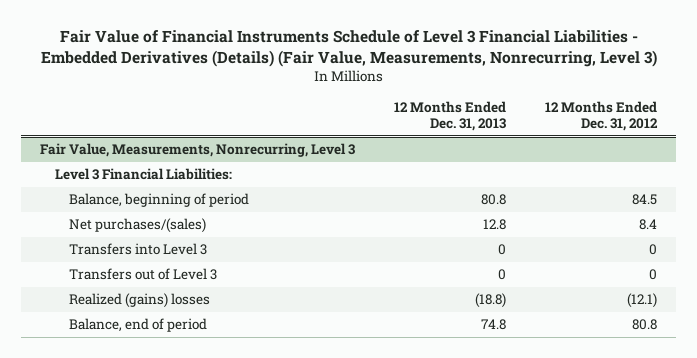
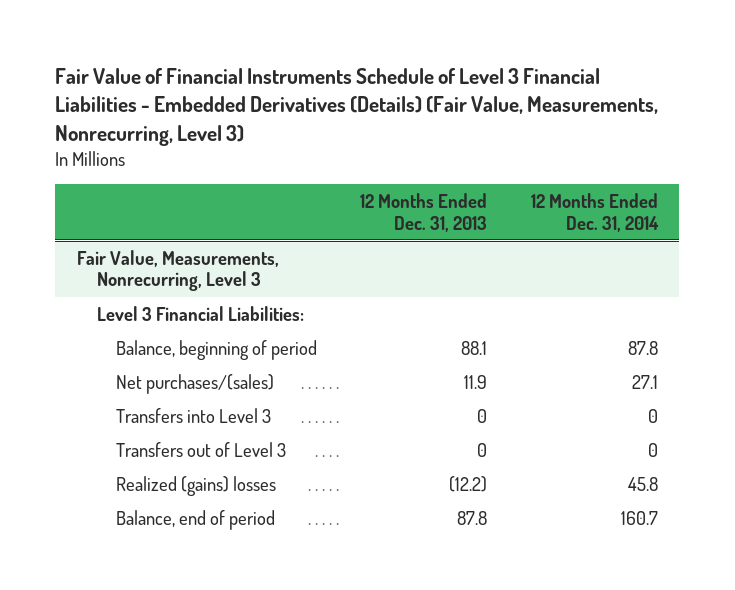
[544,101,658,132] 12 Months Ended Dec. 31, 2012 -> none
none -> [530,192,659,232] 12 Months Ended Dec. 31, 2014
[481,194,507,206] 80.8 -> [461,340,488,355] 88.1
[483,219,507,231] 12.8 -> [464,374,488,389] 11.9
[475,293,507,309] (18.8) -> [449,475,488,492] (12.2)
[481,319,507,331] 74.8 -> [457,510,488,525] 87.8

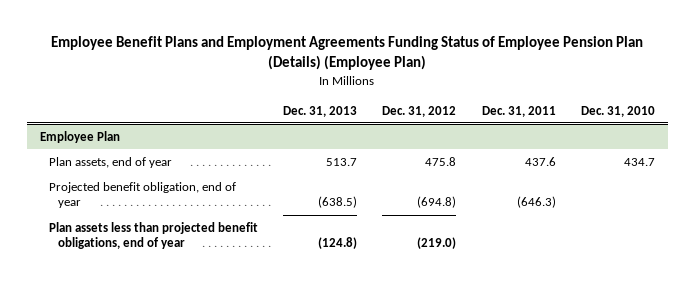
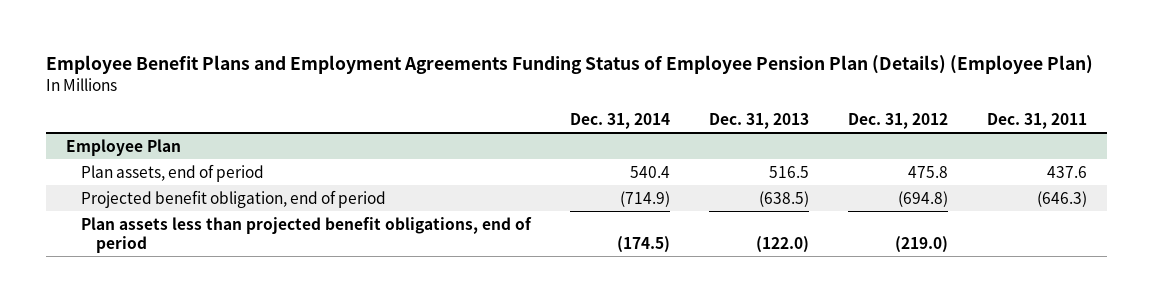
[581,105,656,117] Dec. 31, 2010 -> none
none -> [570,112,671,129] Dec. 31, 2014
[48,156,172,168] Plan assets, end of year -> [80,163,264,182] Plan assets, end of period
[326,157,358,166] 513.7 -> [769,165,810,178] 516.5
[48,181,236,209] Projected benefit obligation, end of year -> [80,189,386,208] Projected benefit obligation, end of period
[48,221,258,250] Plan assets less than projected benefit obligations, end of year -> [80,216,532,253] Plan assets less than projected benefit obligations, end of period
[318,237,358,250] (124.8) -> [756,235,810,253] (122.0)

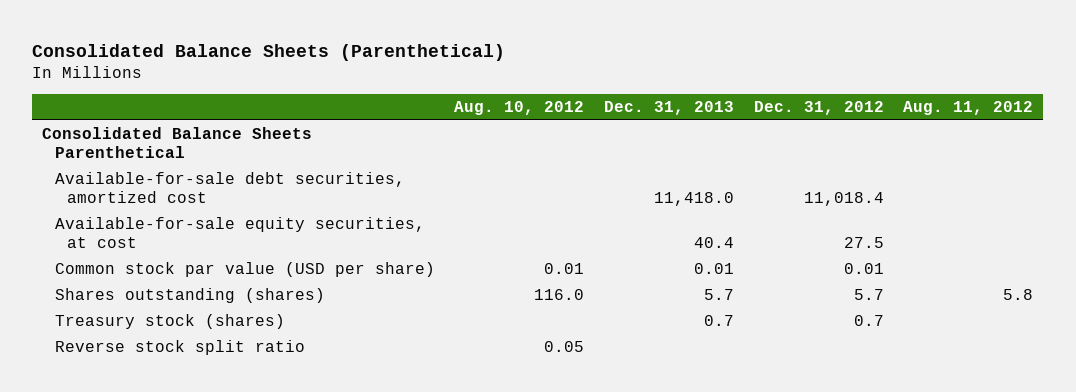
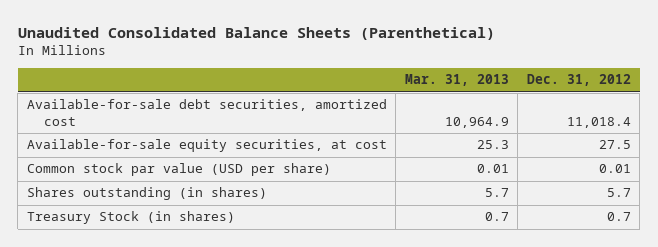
[32,43,506,61] Consolidated Balance Sheets (Parenthetical) -> [17,26,495,40] Unaudited Consolidated Balance Sheets (Parenthetical)
[454,101,585,116] Aug. 10, 2012 -> none
[604,101,735,116] Dec. 31, 2013 -> none
[903,101,1034,116] Aug. 11, 2012 -> none
none -> [404,74,509,87] Mar. 31, 2013
[42,127,313,159] Consolidated Balance Sheets Parenthetical -> none
[54,340,305,356] Reverse stock split ratio -> none
[54,288,325,304] Shares outstanding (shares) -> [26,187,267,201] Shares outstanding (in shares)
[54,314,285,330] Treasury stock (shares) -> [26,211,235,225] Treasury Stock (in shares)

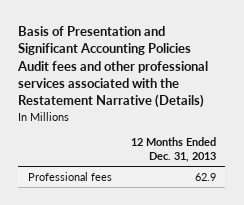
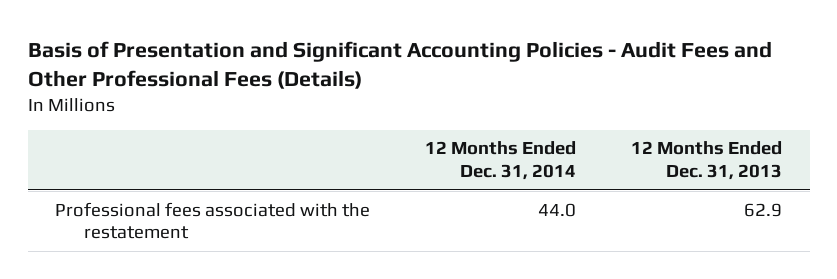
[17,25,209,109] Basis of Presentation and Significant Accounting Policies Audit fees and other professional services associated with the Restatement Narrative (Details) -> [27,40,772,89] Basis of Presentation and Significant Accounting Policies - Audit Fees and Other Professional Fees (Details)
none -> [425,141,577,181] 12 Months Ended Dec. 31, 2014
[27,172,112,182] Professional fees -> [55,201,371,240] Professional fees associated with the restatement

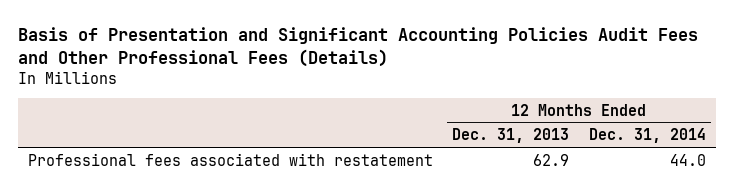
[27,40,772,89] Basis of Presentation and Significant Accounting Policies - Audit Fees and Other Professional Fees (Details) -> [17,26,698,67] Basis of Presentation and Significant Accounting Policies Audit Fees and Other Professional Fees (Details)
[55,201,371,240] Professional fees associated with the restatement -> [27,152,433,166] Professional fees associated with restatement

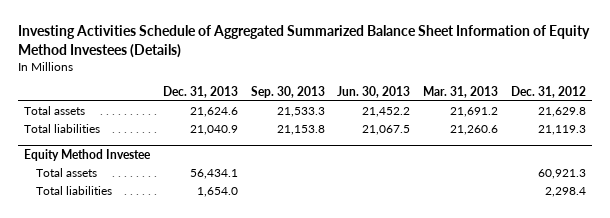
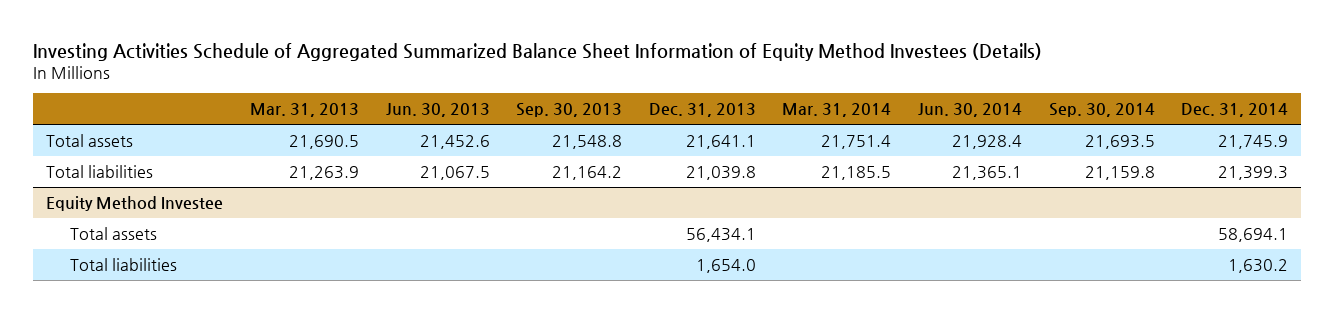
[510,86,586,99] Dec. 31, 2012 -> none
none -> [782,103,892,118] Mar. 31, 2014
none -> [917,103,1022,118] Jun. 30, 2014
none -> [1048,103,1155,118] Sep. 30, 2014
none -> [1181,103,1289,118] Dec. 31, 2014
[190,107,239,118] 21,624.6 -> [685,134,756,149] 21,641.1
[276,107,325,118] 21,533.3 -> [552,134,623,149] 21,548.8
[362,107,411,118] 21,452.2 -> [419,134,490,149] 21,452.6
[450,107,499,118] 21,691.2 -> [288,134,359,149] 21,690.5
[190,125,239,136] 21,040.9 -> [685,165,756,180] 21,039.8
[276,125,325,136] 21,153.8 -> [552,165,623,180] 21,164.2
[450,125,499,136] 21,260.6 -> [288,165,359,180] 21,263.9

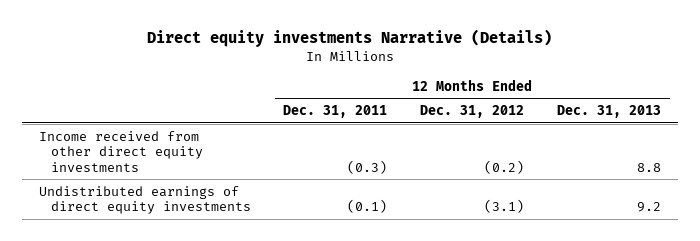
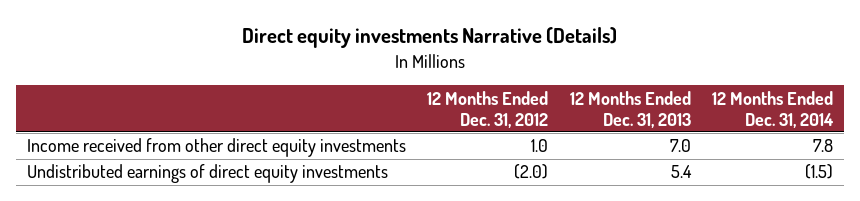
[283,105,388,119] Dec. 31, 2011 -> none
none -> [712,90,835,128] 12 Months Ended Dec. 31, 2014
[484,159,525,174] (0.2) -> [531,139,549,153] 1.0
[637,162,662,172] 8.8 -> [669,139,691,153] 7.0
[484,199,525,214] (3.1) -> [514,164,549,180] (2.0)
[637,202,662,213] 9.2 -> [670,165,692,179] 5.4

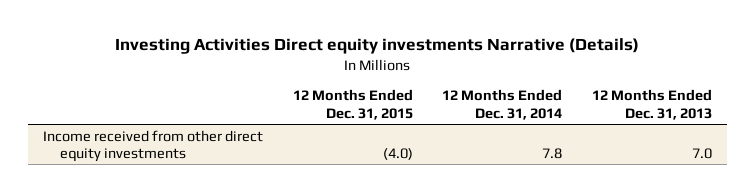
[241,27,617,49] Direct equity investments Narrative (Details) -> [115,38,640,55] Investing Activities Direct equity investments Narrative (Details)
[427,90,549,128] 12 Months Ended Dec. 31, 2012 -> none
none -> [292,89,413,121] 12 Months Ended Dec. 31, 2015
[26,164,388,184] Undistributed earnings of direct equity investments -> none

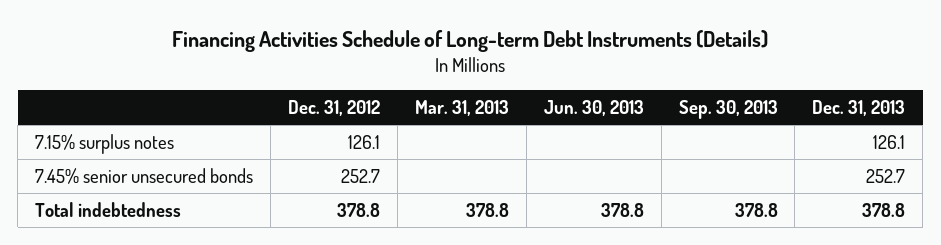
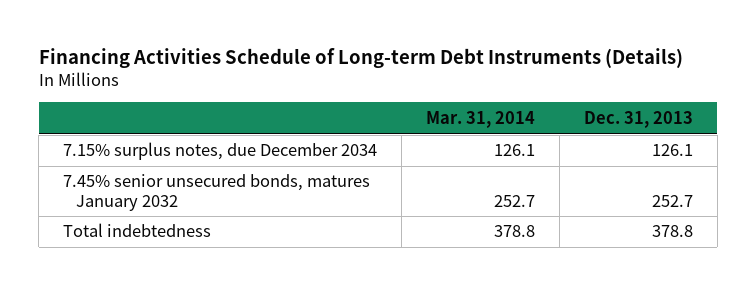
[288,99,381,116] Dec. 31, 2012 -> none
[414,99,509,116] Mar. 31, 2013 -> none
[543,99,644,116] Jun. 30, 2013 -> none
[678,99,778,119] Sep. 30, 2013 -> none
none -> [426,110,536,128] Mar. 31, 2014
[35,133,175,154] 7.15% surplus notes -> [63,142,378,161] 7.15% surplus notes, due December 2034
[35,167,254,184] 7.45% senior unsecured bonds -> [63,174,371,211] 7.45% senior unsecured bonds, matures January 2032

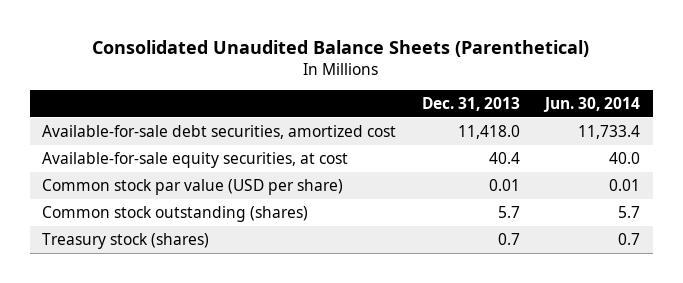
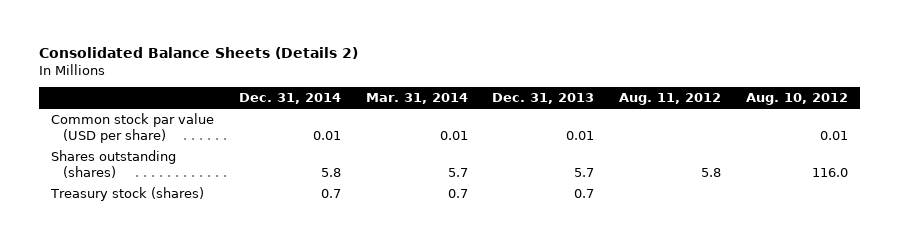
[92,39,590,57] Consolidated Unaudited Balance Sheets (Parenthetical) -> [39,47,359,60] Consolidated Balance Sheets (Details 2)
[543,97,641,113] Jun. 30, 2014 -> none
none -> [239,93,342,105] Dec. 31, 2014
none -> [365,93,468,105] Mar. 31, 2014
none -> [618,93,721,106] Aug. 11, 2012
none -> [745,93,848,106] Aug. 10, 2012
[42,124,397,139] Available-for-sale debt securities, amortized cost -> none
[42,151,349,168] Available-for-sale equity securities, at cost -> none
[42,205,309,222] Common stock outstanding (shares) -> [51,150,177,178] Shares outstanding (shares)

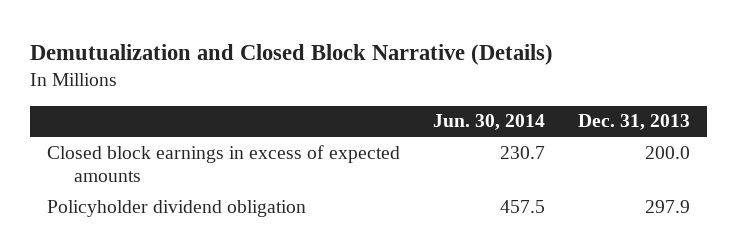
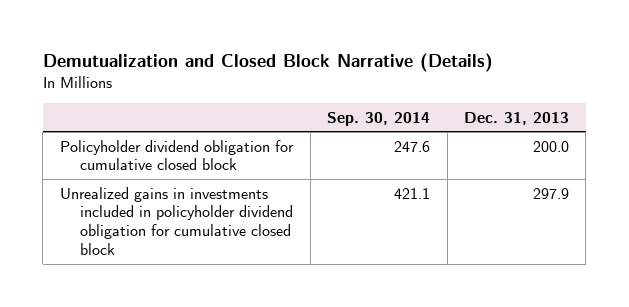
[433,114,546,131] Jun. 30, 2014 -> none
none -> [327,111,431,126] Sep. 30, 2014
[46,144,400,182] Closed block earnings in excess of expected amounts -> [59,139,294,171] Policyholder dividend obligation for cumulative closed block
[46,199,306,217] Policyholder dividend obligation -> [59,186,294,256] Unrealized gains in investments included in policyholder dividend obligation for cumulative closed block

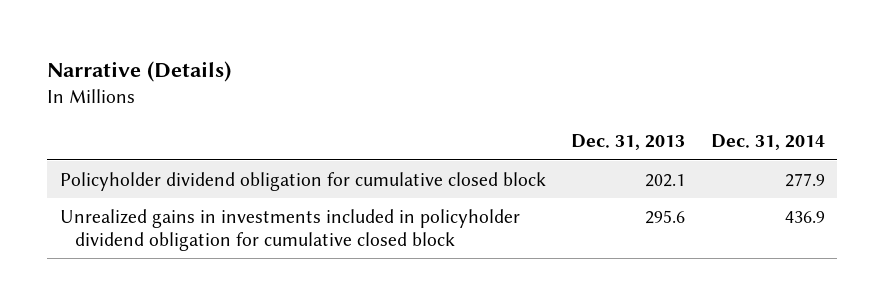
[42,52,493,72] Demutualization and Closed Block Narrative (Details) -> [47,60,232,82] Narrative (Details)
[327,111,431,126] Sep. 30, 2014 -> none
none -> [710,134,825,151] Dec. 31, 2014
[532,140,569,152] 200.0 -> [645,173,686,187] 202.1
[532,187,569,199] 297.9 -> [645,209,686,224] 295.6

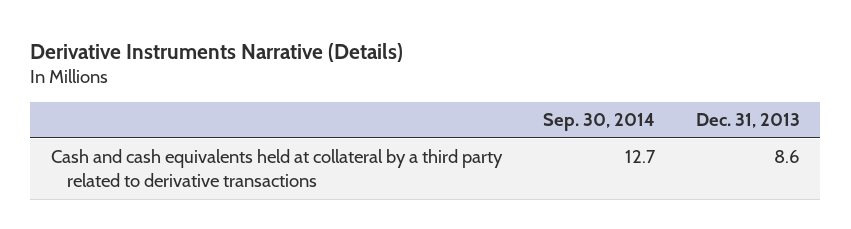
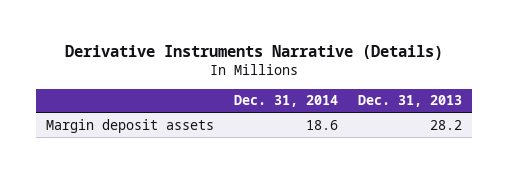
[542,113,655,132] Sep. 30, 2014 -> none
none -> [234,95,339,108] Dec. 31, 2014
[50,149,503,188] Cash and cash equivalents held at collateral by a third party related to derivative transactions -> none
none -> [46,118,215,133] Margin deposit assets

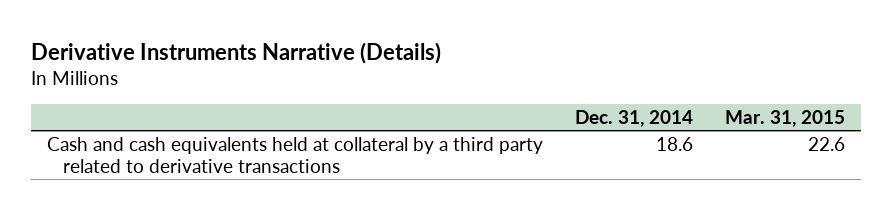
[358,95,463,108] Dec. 31, 2013 -> none
none -> [724,109,845,127] Mar. 31, 2015
[46,118,215,133] Margin deposit assets -> [47,136,544,173] Cash and cash equivalents held at collateral by a third party related to derivative transactions

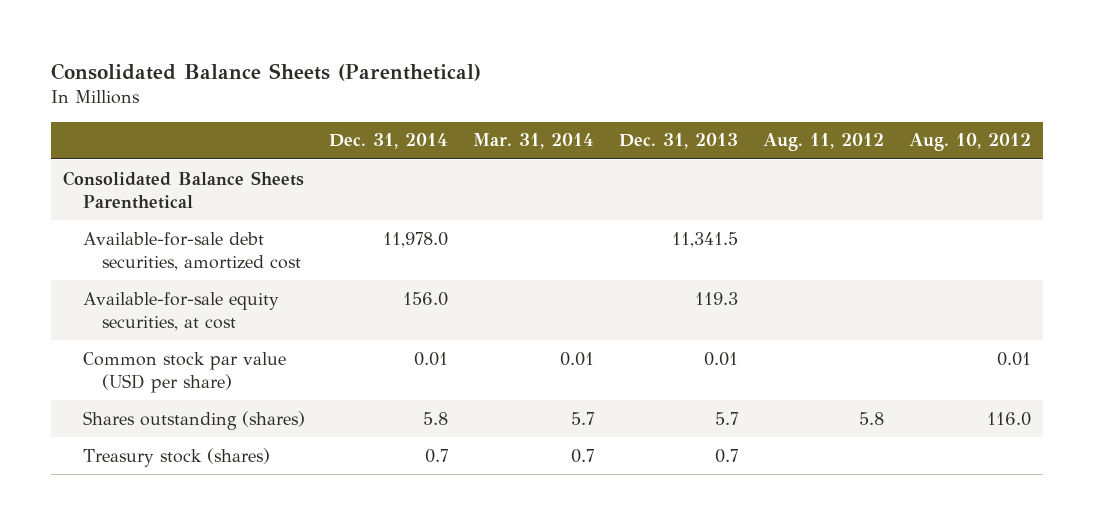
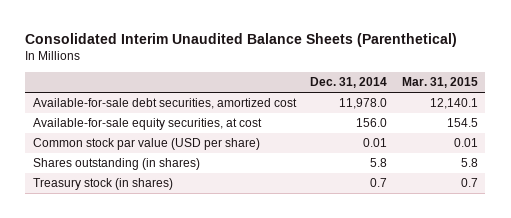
[50,62,481,81] Consolidated Balance Sheets (Parenthetical) -> [25,33,458,48] Consolidated Interim Unaudited Balance Sheets (Parenthetical)
[473,133,595,150] Mar. 31, 2014 -> none
[618,133,738,150] Dec. 31, 2013 -> none
[762,133,884,152] Aug. 11, 2012 -> none
[908,133,1031,152] Aug. 10, 2012 -> none
none -> [401,77,478,89] Mar. 31, 2015
[63,170,305,209] Consolidated Balance Sheets Parenthetical -> none
[82,410,305,430] Shares outstanding (shares) -> [32,157,200,170] Shares outstanding (in shares)
[82,447,270,467] Treasury stock (shares) -> [32,177,173,190] Treasury stock (in shares)

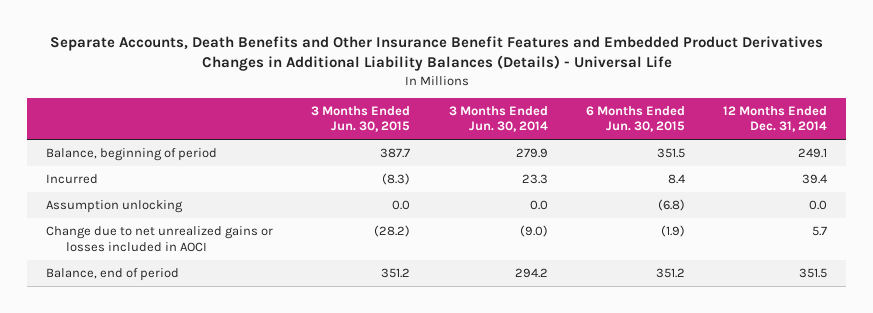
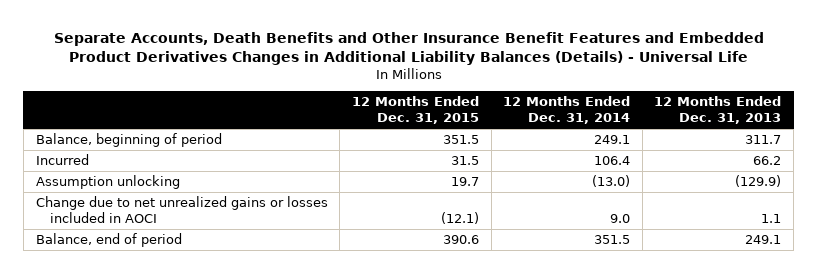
[311,105,411,133] 3 Months Ended Jun. 30, 2015 -> none
[448,105,548,133] 3 Months Ended Jun. 30, 2014 -> none
[585,105,685,133] 6 Months Ended Jun. 30, 2015 -> none
none -> [351,96,479,124] 12 Months Ended Dec. 31, 2015
none -> [654,96,782,124] 12 Months Ended Dec. 31, 2013
[802,174,828,185] 39.4 -> [594,156,631,166] 106.4
[809,200,828,211] 0.0 -> [592,175,631,188] (13.0)
[812,226,828,237] 5.7 -> [610,214,631,224] 9.0

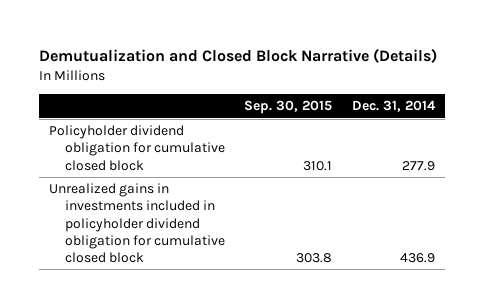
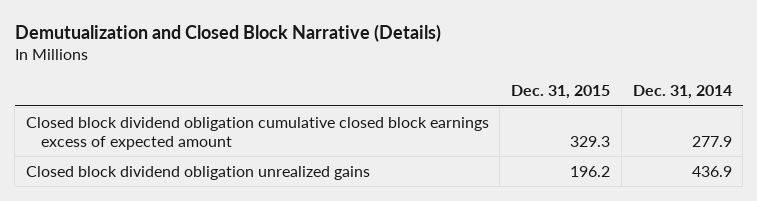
[244,100,333,115] Sep. 30, 2015 -> none
none -> [511,85,611,100] Dec. 31, 2015
[48,125,225,171] Policyholder dividend obligation for cumulative closed block -> [25,116,489,151] Closed block dividend obligation cumulative closed block earnings excess of expected amount
[48,183,225,263] Unrealized gains in investments included in policyholder dividend obligation for cumulative closed block -> [25,165,370,180] Closed block dividend obligation unrealized gains

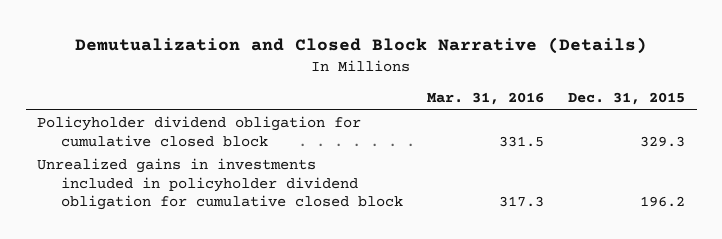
[632,85,732,100] Dec. 31, 2014 -> none
none -> [426,92,544,106] Mar. 31, 2016
[25,116,489,151] Closed block dividend obligation cumulative closed block earnings excess of expected amount -> [37,116,362,147] Policyholder dividend obligation for cumulative closed block
[25,165,370,180] Closed block dividend obligation unrealized gains -> [37,158,403,211] Unrealized gains in investments included in policyholder dividend obligation for cumulative closed block

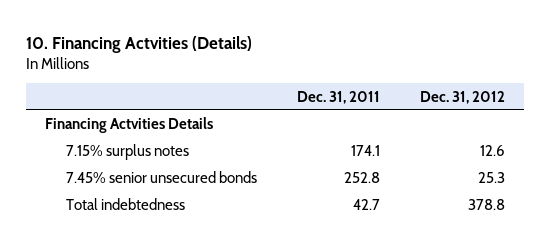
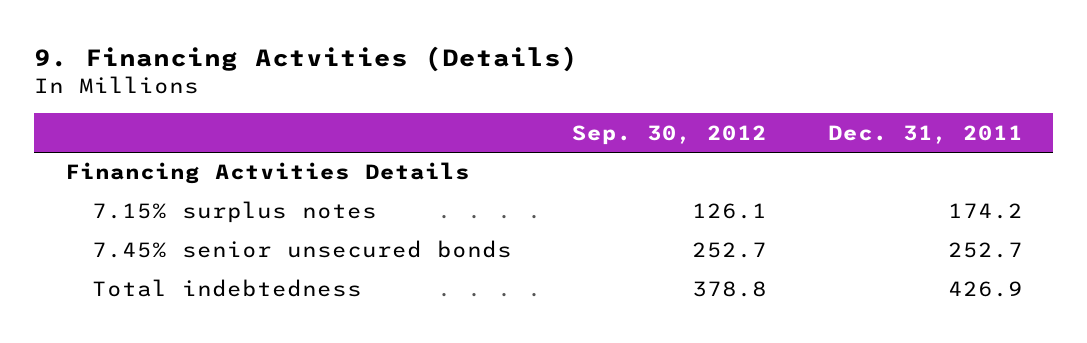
[25,35,252,53] 10. Financing Actvities (Details) -> [34,45,579,72] 9. Financing Actvities (Details)
[419,90,505,104] Dec. 31, 2012 -> none
none -> [572,124,768,145] Sep. 30, 2012
[350,145,380,157] 174.1 -> [947,203,1023,220] 174.2
[343,172,380,184] 252.8 -> [947,242,1023,259] 252.7
[352,199,380,211] 42.7 -> [947,281,1023,298] 426.9

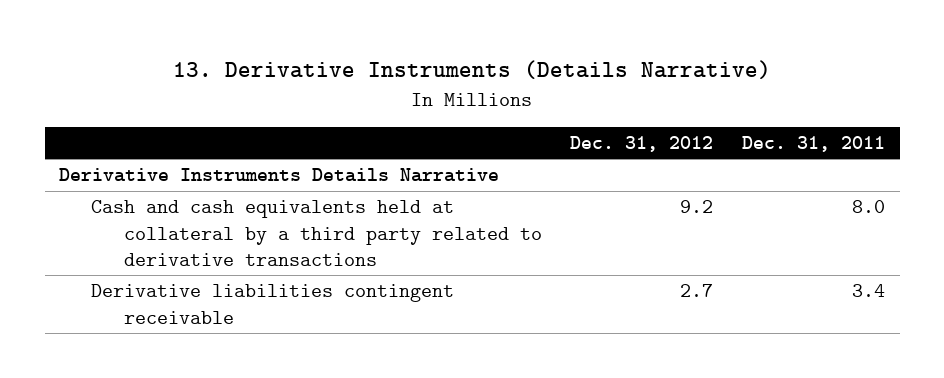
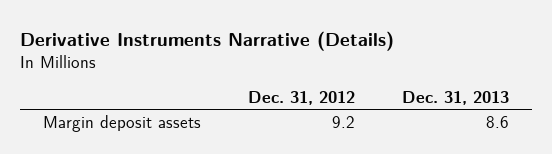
[173,60,772,80] 13. Derivative Instruments (Details Narrative) -> [20,30,395,51] Derivative Instruments Narrative (Details)
[742,136,886,153] Dec. 31, 2011 -> none
none -> [401,91,509,106] Dec. 31, 2013
[59,168,500,183] Derivative Instruments Details Narrative -> none
[91,284,455,324] Derivative liabilities contingent receivable -> none
[91,200,542,266] Cash and cash equivalents held at collateral by a third party related to derivative transactions -> [43,114,202,132] Margin deposit assets

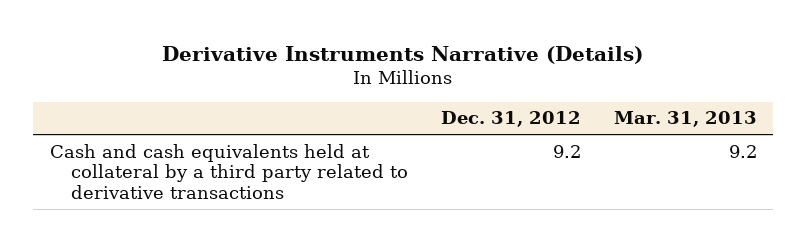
[401,91,509,106] Dec. 31, 2013 -> none
none -> [613,111,757,128] Mar. 31, 2013
[43,114,202,132] Margin deposit assets -> [49,143,409,200] Cash and cash equivalents held at collateral by a third party related to derivative transactions

